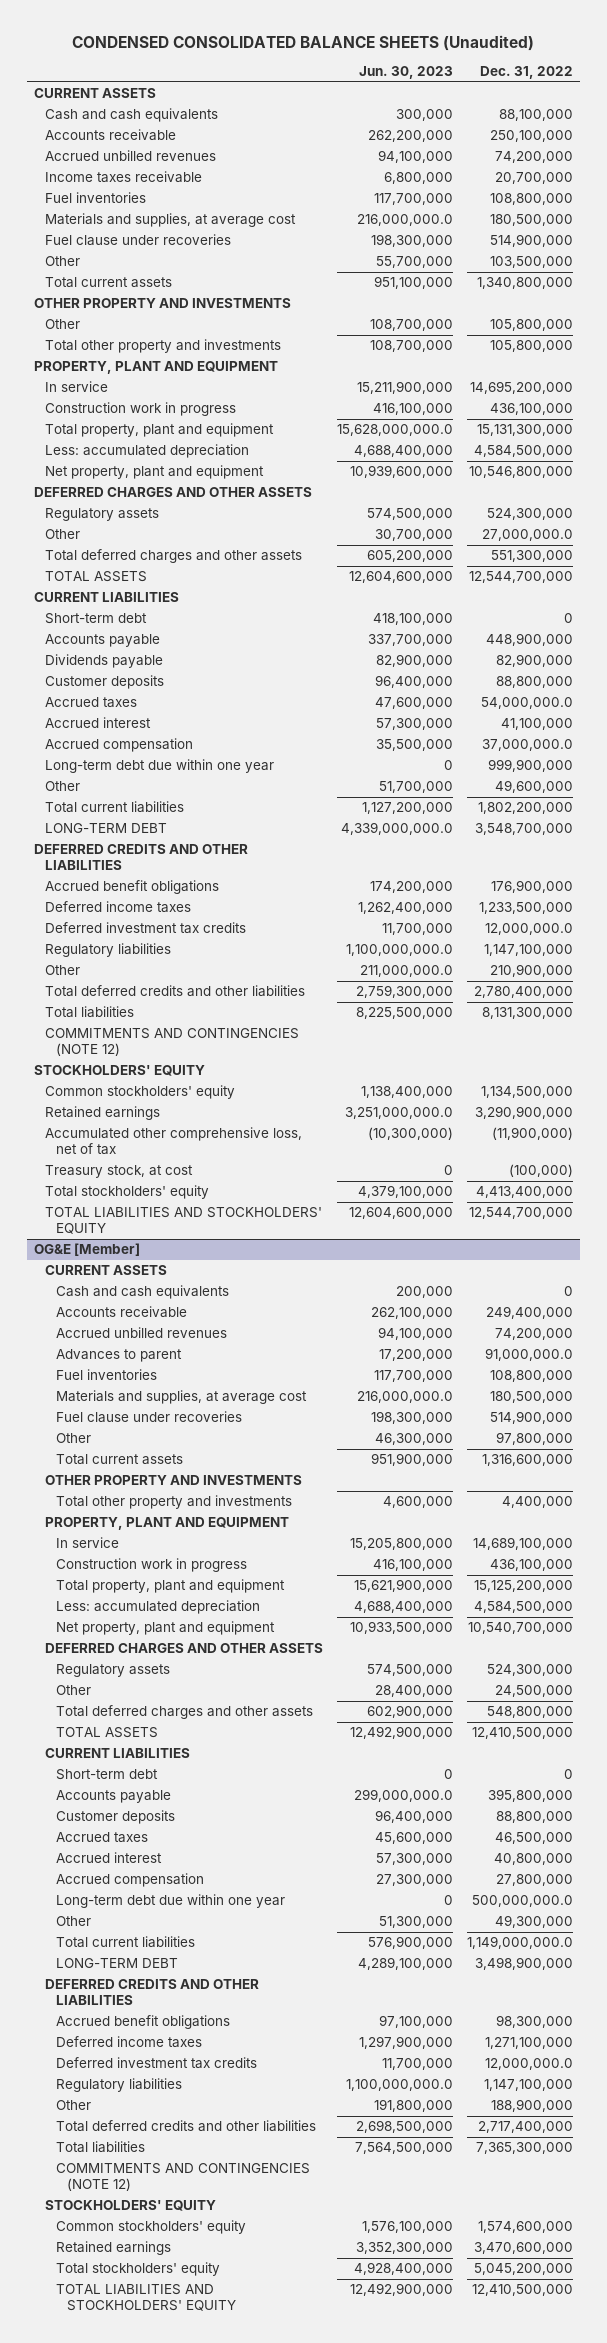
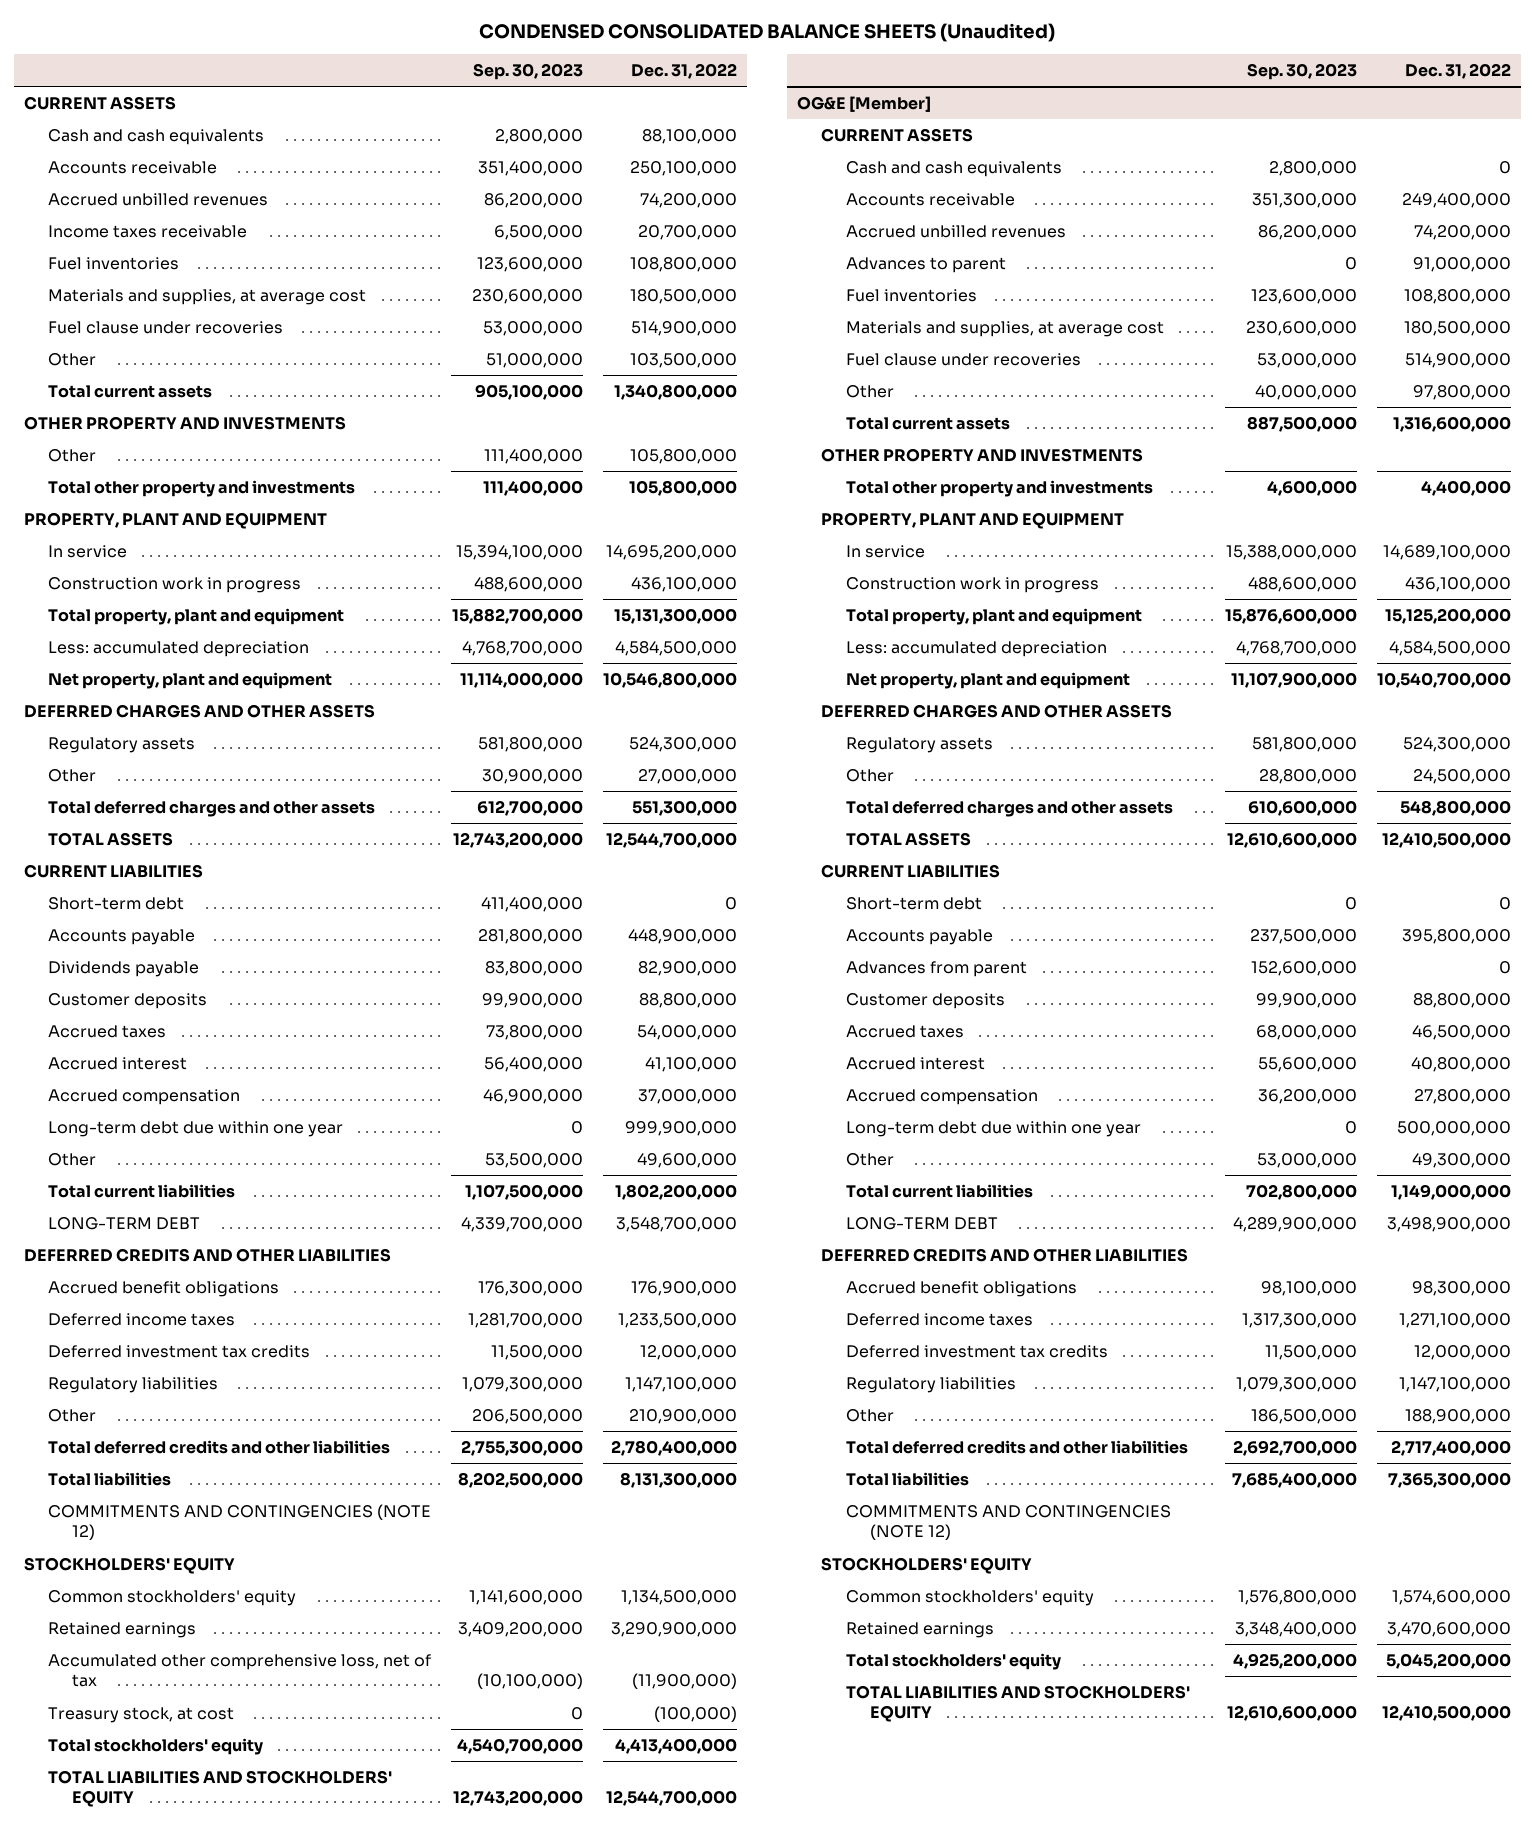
[358,66,453,80] Jun. 30, 2023 -> none
none -> [473,62,584,80] Sep. 30, 2023
[482,529,574,542] 27,000,000.0 -> [638,768,738,784] 27,000,000
[481,697,574,710] 54,000,000.0 -> [637,1024,738,1040] 54,000,000
[482,739,574,752] 37,000,000.0 -> [638,1088,738,1104] 37,000,000
[485,923,574,936] 12,000,000.0 -> [640,1344,738,1360] 12,000,000
[485,1348,574,1362] 91,000,000.0 -> [1412,256,1511,272] 91,000,000
none -> [845,960,1027,977] Advances from parent
[472,1895,574,1908] 500,000,000.0 -> [1396,1120,1511,1136] 500,000,000
[467,1936,574,1950] 1,149,000,000.0 -> [1390,1183,1511,1200] 1,149,000,000
[485,2058,574,2071] 12,000,000.0 -> [1413,1344,1511,1360] 12,000,000

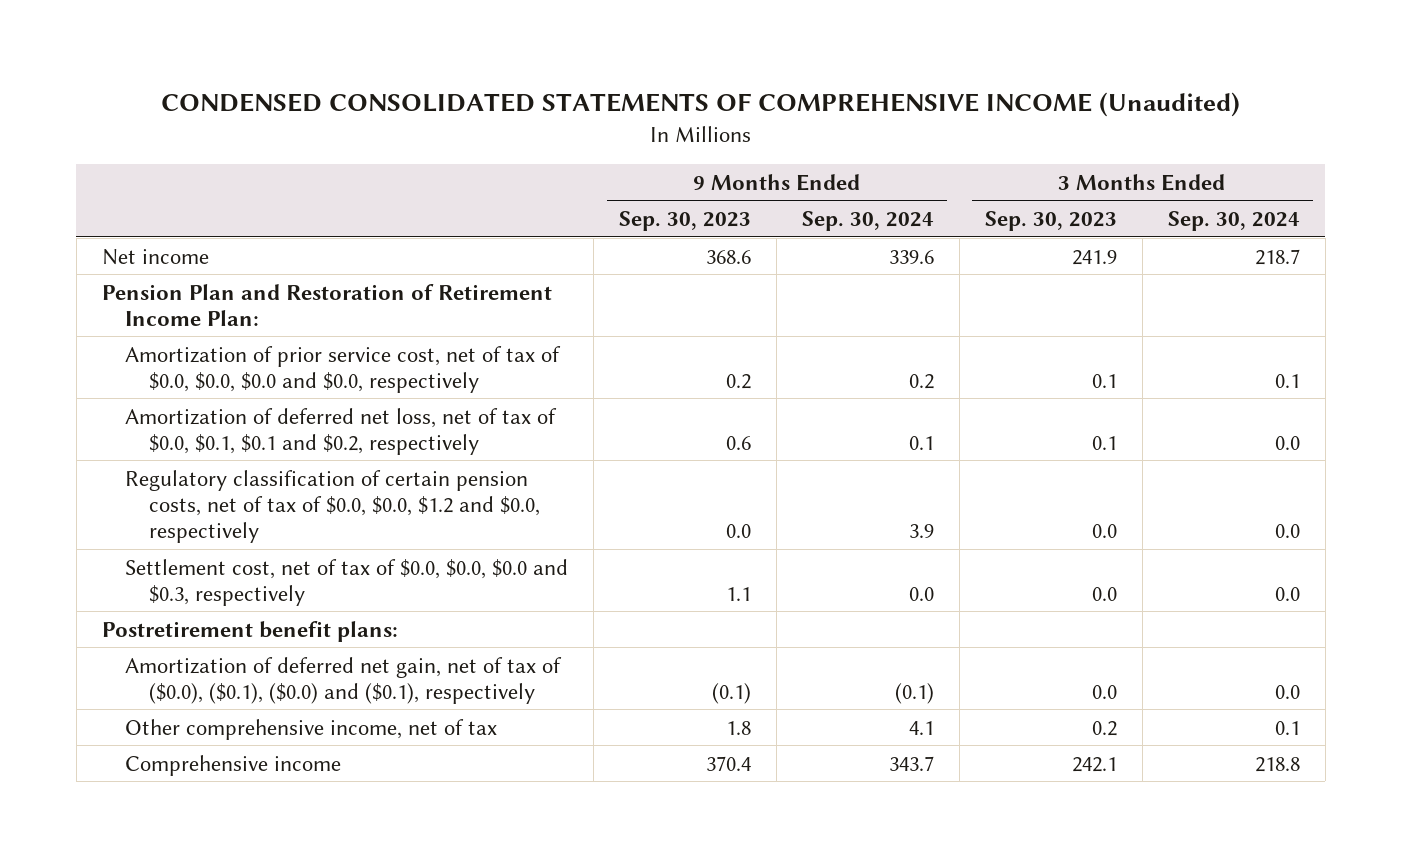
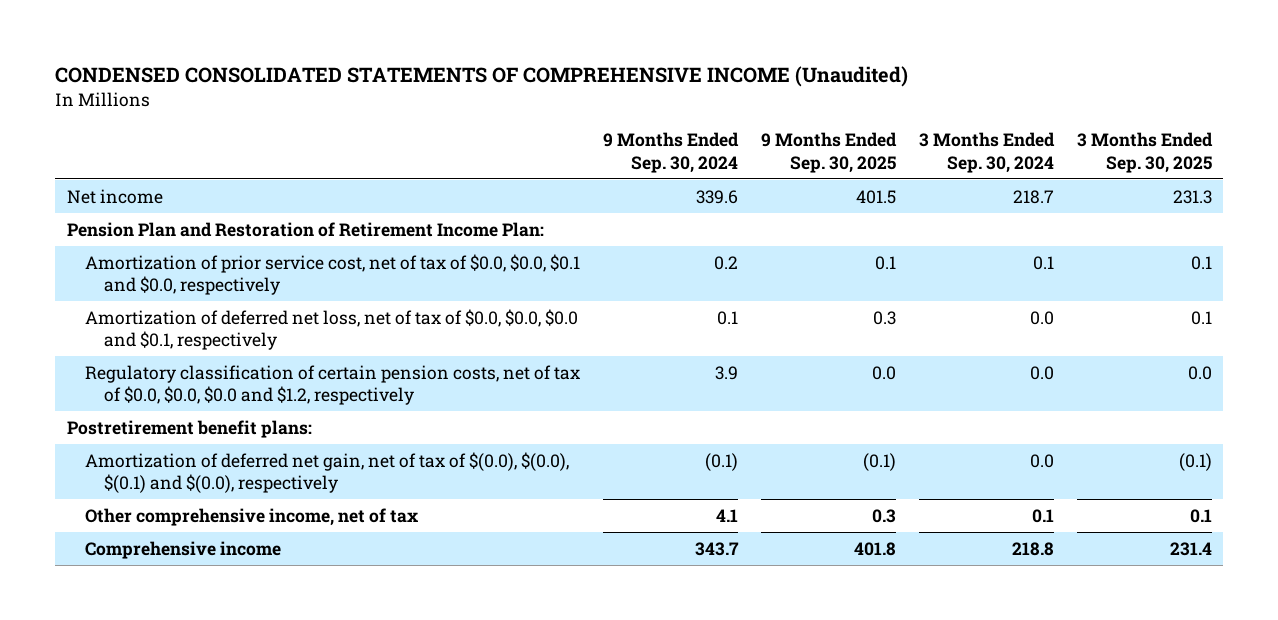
[619,211,752,232] Sep. 30, 2023 -> none
[984,211,1117,232] Sep. 30, 2023 -> none
none -> [760,132,897,173] 9 Months Ended Sep. 30, 2025
none -> [1076,132,1213,173] 3 Months Ended Sep. 30, 2025
[125,558,569,606] Settlement cost, net of tax of $0.0, $0.0, $0.0 and $0.3, respectively -> none
[125,345,562,393] Amortization of prior service cost, net of tax of $0.0, $0.0, $0.0 and $0.0, respectively -> [85,253,581,296] Amortization of prior service cost, net of tax of $0.0, $0.0, $0.1 and $0.0, respectively
[125,407,558,455] Amortization of deferred net loss, net of tax of $0.0, $0.1, $0.1 and $0.2, respectively -> [85,308,579,351] Amortization of deferred net loss, net of tax of $0.0, $0.0, $0.0 and $0.1, respectively
[125,469,541,543] Regulatory classification of certain pension costs, net of tax of $0.0, $0.0, $1.2 and $0.0, respectively -> [85,364,581,406] Regulatory classification of certain pension costs, net of tax of $0.0, $0.0, $0.0 and $1.2, respectively
[125,656,563,704] Amortization of deferred net gain, net of tax of ($0.0), ($0.1), ($0.0) and ($0.1), respectively -> [85,451,570,494] Amortization of deferred net gain, net of tax of $(0.0), $(0.0), $(0.1) and $(0.0), respectively

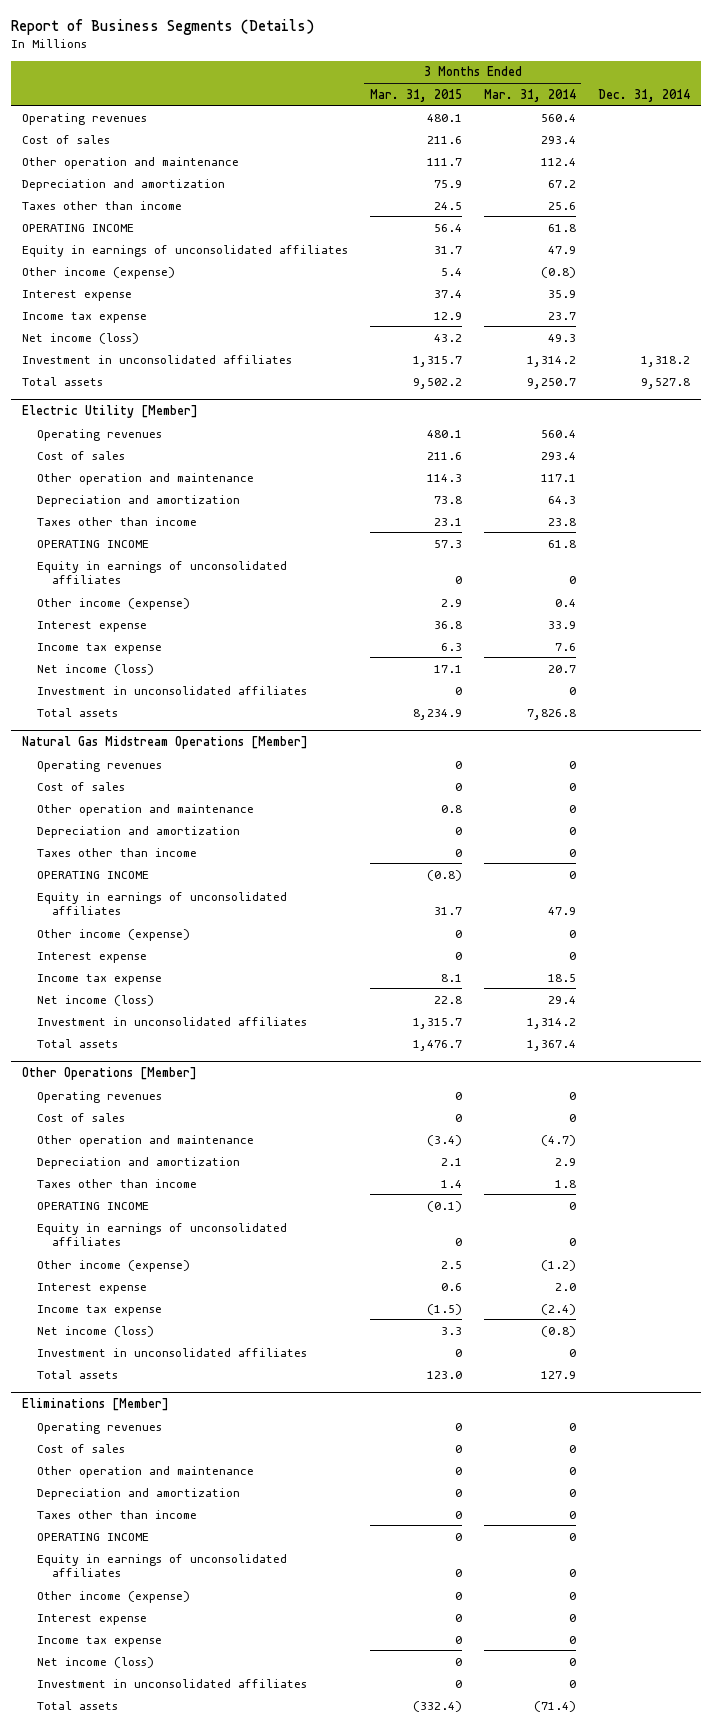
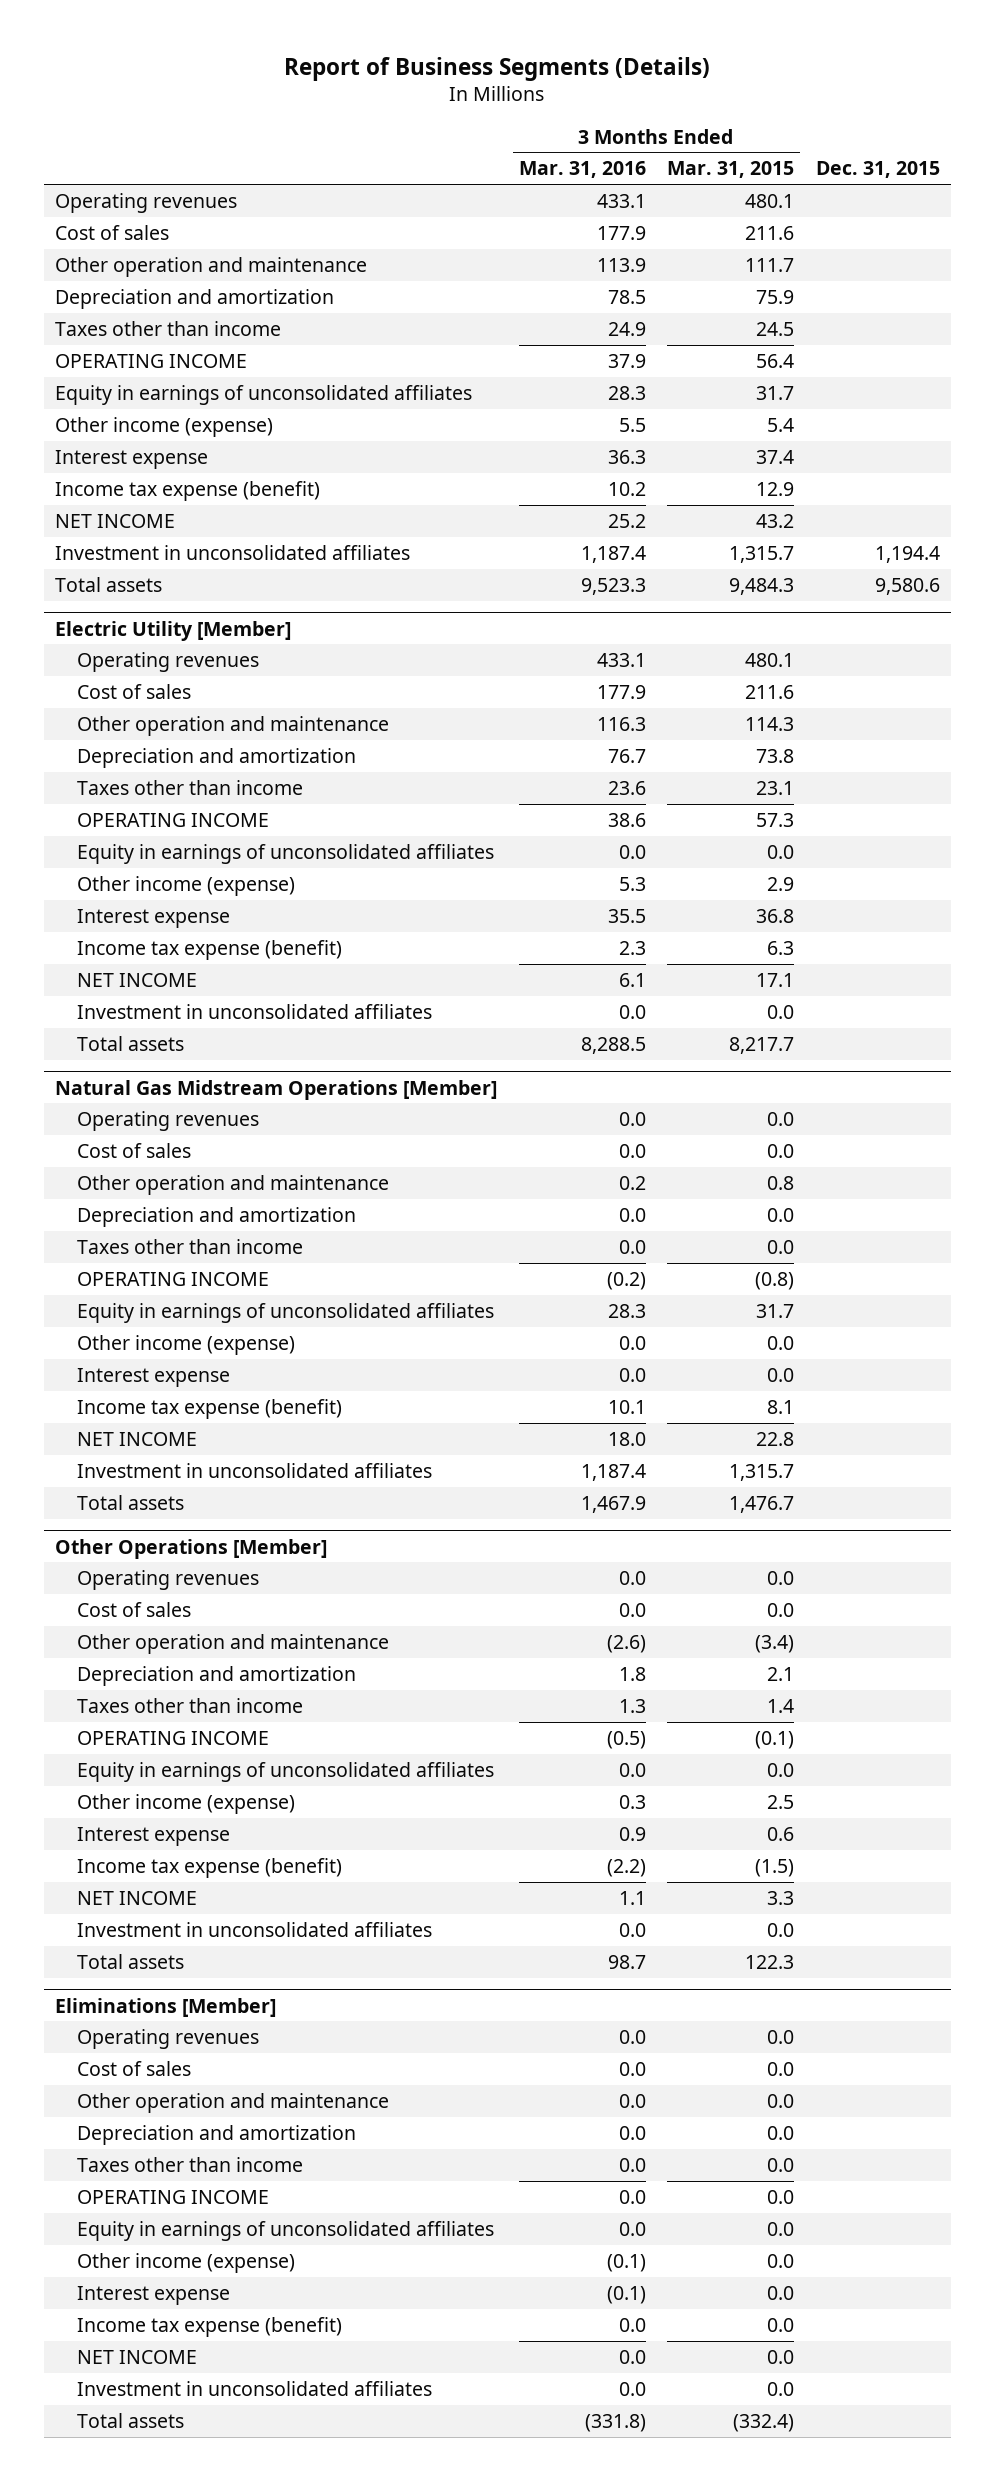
[483,88,576,102] Mar. 31, 2014 -> none
[597,88,690,102] Dec. 31, 2014 -> none
none -> [518,161,646,179] Mar. 31, 2016
none -> [816,161,941,179] Dec. 31, 2015
[21,311,147,323] Income tax expense -> [54,480,320,501] Income tax expense (benefit)
[21,332,139,344] Net income (loss) -> [54,513,175,528] NET INCOME
[412,377,462,389] 9,502.2 -> [729,577,795,595] 9,484.3
[454,576,462,585] 0 -> [767,844,795,859] 0.0
[36,642,162,654] Income tax expense -> [77,939,343,960] Income tax expense (benefit)
[36,663,154,675] Net income (loss) -> [77,972,198,987] NET INCOME
[454,686,462,695] 0 -> [767,1004,795,1019] 0.0
[412,708,462,720] 8,234.9 -> [729,1036,795,1054] 8,217.7
[454,760,462,769] 0 -> [767,1111,795,1126] 0.0
[454,782,462,791] 0 -> [767,1143,795,1158] 0.0
[454,826,462,835] 0 -> [767,1207,795,1222] 0.0
[454,848,462,857] 0 -> [767,1239,795,1254] 0.0
[454,929,462,938] 0 -> [767,1335,795,1350] 0.0
[454,951,462,960] 0 -> [767,1367,795,1382] 0.0
[36,973,162,985] Income tax expense -> [77,1398,343,1419] Income tax expense (benefit)
[36,994,154,1006] Net income (loss) -> [77,1431,198,1446] NET INCOME
[454,1091,462,1100] 0 -> [767,1570,795,1585] 0.0
[454,1113,462,1122] 0 -> [767,1602,795,1617] 0.0
[454,1238,462,1247] 0 -> [767,1762,795,1777] 0.0
[36,1304,162,1316] Income tax expense -> [77,1857,343,1878] Income tax expense (benefit)
[36,1325,154,1337] Net income (loss) -> [77,1890,198,1905] NET INCOME
[454,1348,462,1357] 0 -> [767,1922,795,1937] 0.0
[426,1370,462,1379] 123.0 -> [745,1954,795,1969] 122.3
[454,1422,462,1431] 0 -> [767,2029,795,2044] 0.0
[454,1444,462,1453] 0 -> [767,2061,795,2076] 0.0
[454,1466,462,1475] 0 -> [767,2093,795,2108] 0.0
[454,1488,462,1497] 0 -> [767,2125,795,2140] 0.0
[454,1510,462,1519] 0 -> [767,2157,795,2172] 0.0
[454,1532,462,1541] 0 -> [767,2189,795,2204] 0.0
[454,1569,462,1578] 0 -> [767,2221,795,2236] 0.0
[454,1591,462,1600] 0 -> [767,2253,795,2268] 0.0
[454,1613,462,1622] 0 -> [767,2285,795,2300] 0.0
[36,1635,162,1647] Income tax expense -> [77,2316,343,2337] Income tax expense (benefit)
[454,1635,462,1644] 0 -> [767,2317,795,2332] 0.0
[36,1656,154,1668] Net income (loss) -> [77,2349,198,2364] NET INCOME
[454,1657,462,1666] 0 -> [767,2349,795,2364] 0.0
[454,1679,462,1688] 0 -> [767,2381,795,2396] 0.0

